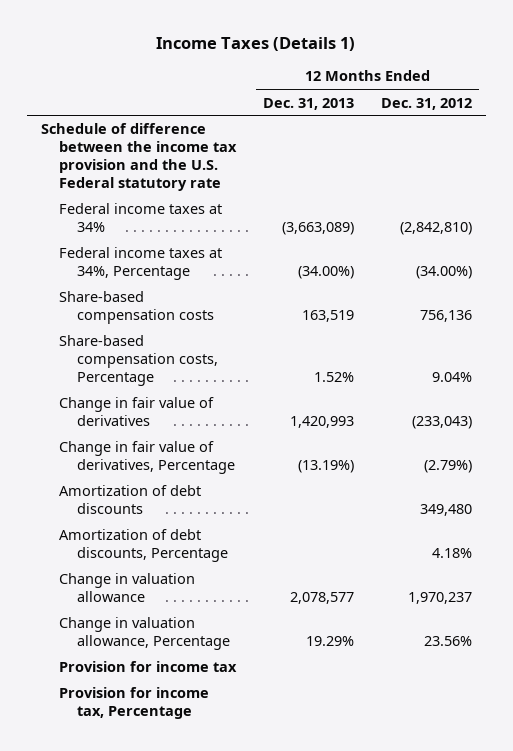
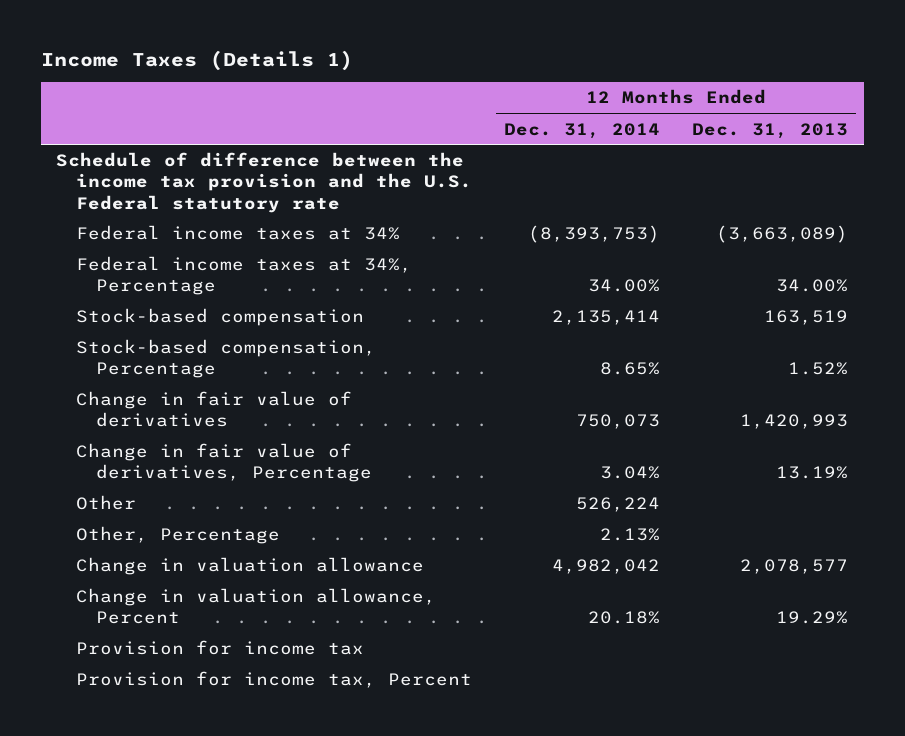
[381,97,473,110] Dec. 31, 2012 -> none
none -> [504,122,661,139] Dec. 31, 2014
[297,266,354,280] (34.00%) -> [776,279,849,293] 34.00%
[58,291,214,325] Share-based compensation costs -> [76,308,365,327] Stock-based compensation
[58,335,218,386] Share-based compensation costs, Percentage -> [76,339,377,379] Stock-based compensation, Percentage
[58,485,201,515] Amortization of debt discounts -> none
[58,529,228,563] Amortization of debt discounts, Percentage -> none
[297,460,354,474] (13.19%) -> [776,466,849,480] 13.19%
none -> [76,495,137,511] Other
none -> [76,526,281,545] Other, Percentage
[58,617,230,651] Change in valuation allowance, Percentage -> [76,588,437,625] Change in valuation allowance, Percent
[58,687,209,720] Provision for income tax, Percentage -> [76,671,473,689] Provision for income tax, Percent

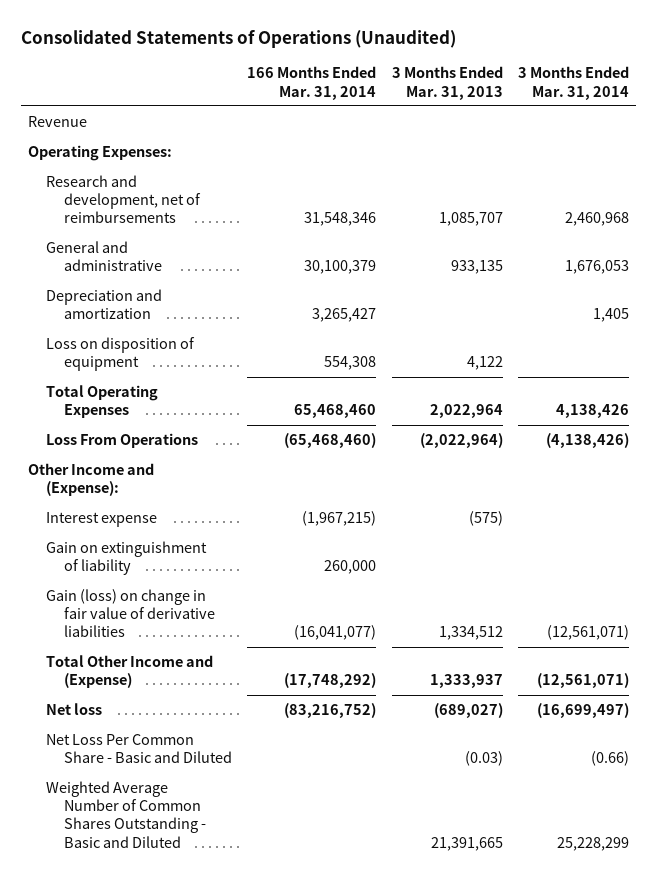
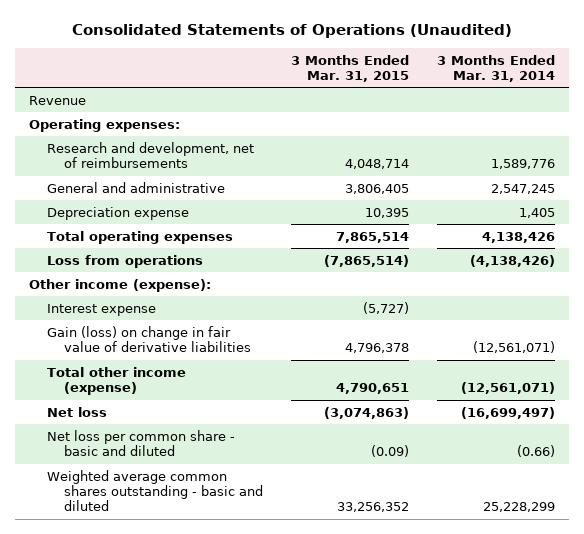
[247,66,377,100] 166 Months Ended Mar. 31, 2014 -> none
[391,66,503,100] 3 Months Ended Mar. 31, 2013 -> none
none -> [290,54,409,82] 3 Months Ended Mar. 31, 2015
[46,337,196,372] Loss on disposition of equipment -> none
[28,145,173,162] Operating Expenses: -> [29,118,181,132] Operating expenses:
[564,212,629,227] 2,460,968 -> [490,159,555,170] 1,589,776
[564,260,629,275] 1,676,053 -> [490,183,555,194] 2,547,245
[46,289,163,320] Depreciation and amortization -> [46,206,189,220] Depreciation expense
[46,385,159,419] Total Operating Expenses -> [46,230,233,244] Total operating expenses
[46,433,199,449] Loss From Operations -> [46,254,203,268] Loss from operations
[28,463,155,497] Other Income and (Expense): -> [29,278,212,292] Other income (expense):
[46,541,208,576] Gain on extinguishment of liability -> none
[46,655,214,689] Total Other Income and (Expense) -> [46,366,186,396] Total other income (expense)
[46,734,233,764] Net Loss Per Common Share - Basic and Diluted -> [46,429,235,457] Net loss per common share - basic and diluted
[46,781,207,848] Weighted Average Number of Common Shares Outstanding - Basic and Diluted -> [46,469,264,512] Weighted average common shares outstanding - basic and diluted

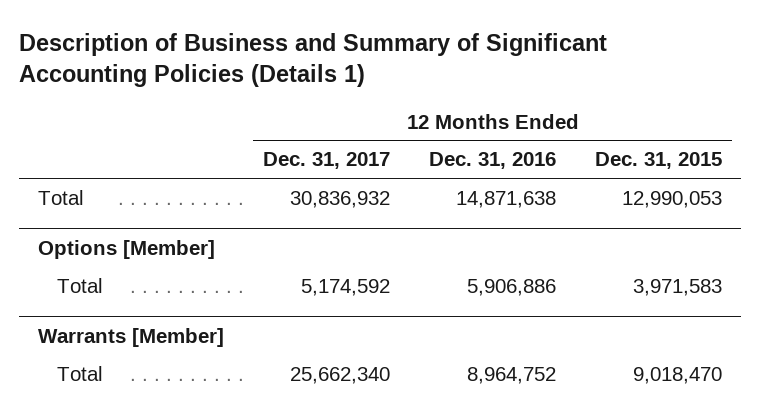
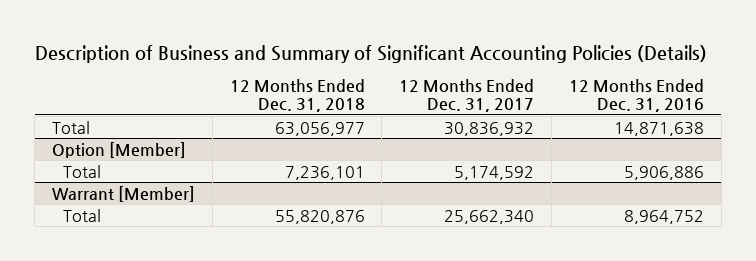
[18,32,607,88] Description of Business and Summary of Significant Accounting Policies (Details 1) -> [34,44,707,63] Description of Business and Summary of Significant Accounting Policies (Details)
[594,152,722,170] Dec. 31, 2015 -> none
none -> [229,79,365,113] 12 Months Ended Dec. 31, 2018
[38,239,216,259] Options [Member] -> [52,141,187,158] Option [Member]
[38,327,225,347] Warrants [Member] -> [52,185,196,202] Warrant [Member]

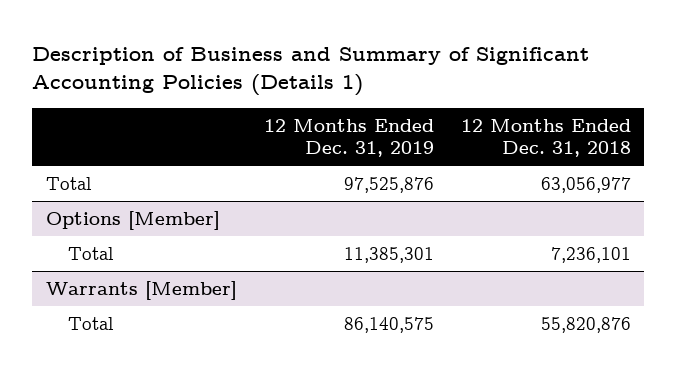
[34,44,707,63] Description of Business and Summary of Significant Accounting Policies (Details) -> [32,46,590,97] Description of Business and Summary of Significant Accounting Policies (Details 1)
[399,79,535,113] 12 Months Ended Dec. 31, 2017 -> none
[568,79,704,113] 12 Months Ended Dec. 31, 2016 -> none
none -> [263,118,434,158] 12 Months Ended Dec. 31, 2019
[52,141,187,158] Option [Member] -> [45,210,220,230] Options [Member]
[52,185,196,202] Warrant [Member] -> [45,280,237,300] Warrants [Member]

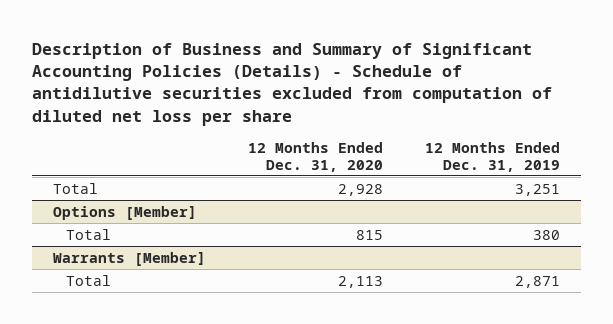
[32,46,590,97] Description of Business and Summary of Significant Accounting Policies (Details 1) -> [32,42,553,126] Description of Business and Summary of Significant Accounting Policies (Details) - Schedule of antidilutive securities excluded from computation of diluted net loss per share
[460,118,631,158] 12 Months Ended Dec. 31, 2018 -> none
none -> [248,141,384,172] 12 Months Ended Dec. 31, 2020
[343,176,434,193] 97,525,876 -> [515,183,561,196] 3,251
[343,246,434,263] 11,385,301 -> [533,229,561,240] 380
[343,316,434,333] 86,140,575 -> [515,275,561,288] 2,871

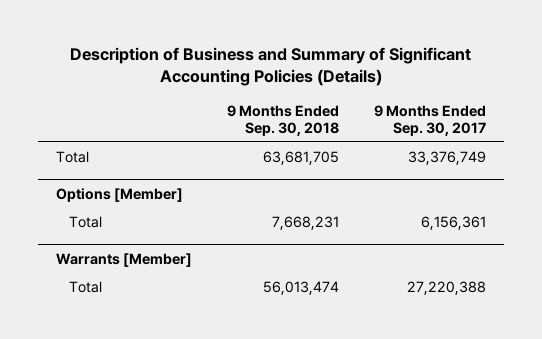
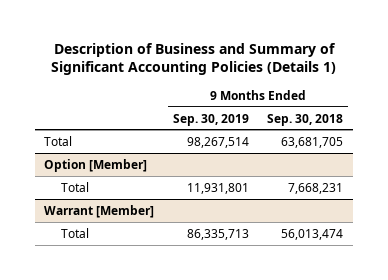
[69,47,471,87] Description of Business and Summary of Significant Accounting Policies (Details) -> [50,42,336,76] Description of Business and Summary of Significant Accounting Policies (Details 1)
[374,104,487,136] 9 Months Ended Sep. 30, 2017 -> none
none -> [172,113,249,126] Sep. 30, 2019
[55,187,183,202] Options [Member] -> [44,158,148,172] Option [Member]
[55,252,192,267] Warrants [Member] -> [44,204,155,218] Warrant [Member]

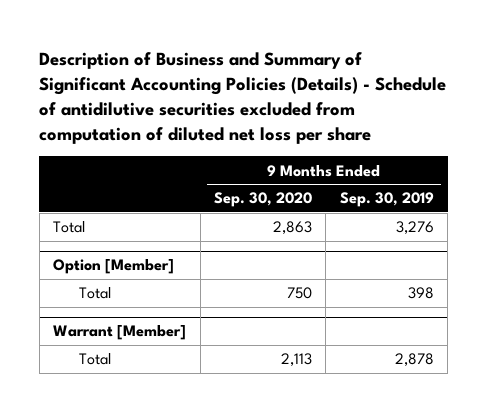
[50,42,336,76] Description of Business and Summary of Significant Accounting Policies (Details 1) -> [39,51,447,145] Description of Business and Summary of Significant Accounting Policies (Details) - Schedule of antidilutive securities excluded from computation of diluted net loss per share
[267,113,344,126] Sep. 30, 2018 -> none
none -> [214,192,313,208] Sep. 30, 2020
[186,136,249,148] 98,267,514 -> [395,221,434,235] 3,276
[186,182,249,194] 11,931,801 -> [407,287,434,300] 398
[186,228,249,240] 86,335,713 -> [394,353,434,367] 2,878

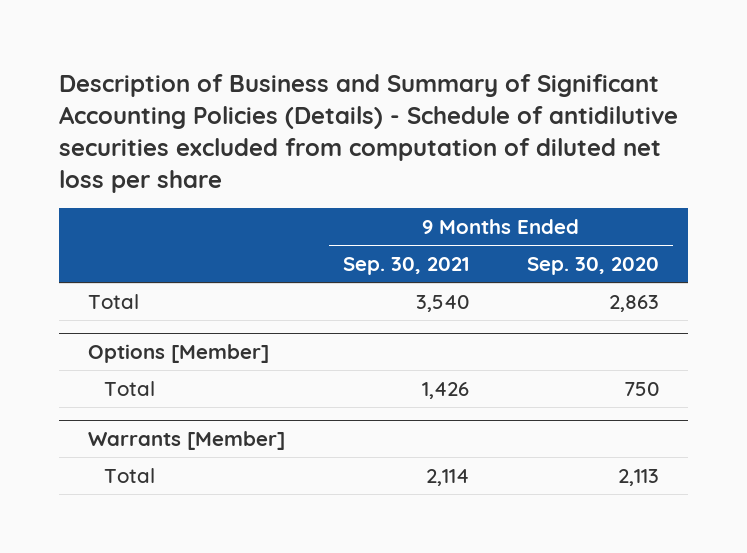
[339,192,434,208] Sep. 30, 2019 -> none
none -> [343,257,470,276] Sep. 30, 2021
[53,259,175,275] Option [Member] -> [88,344,270,364] Options [Member]
[53,325,187,341] Warrant [Member] -> [88,431,286,451] Warrants [Member]

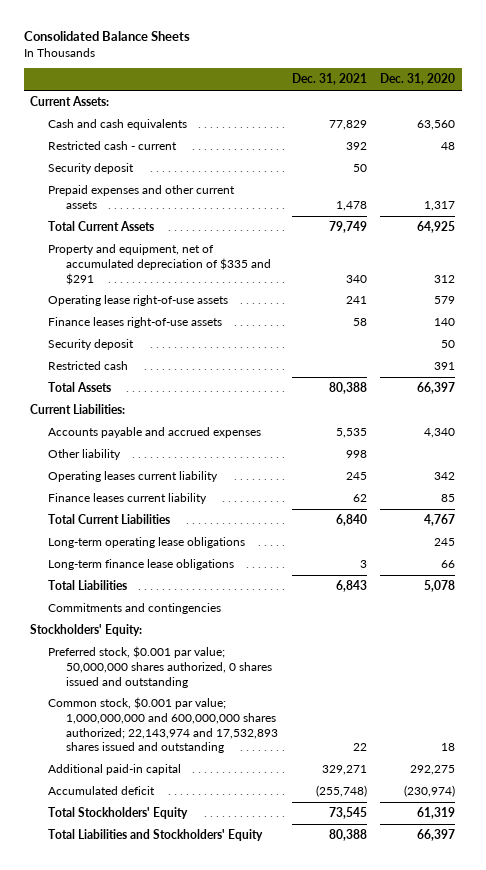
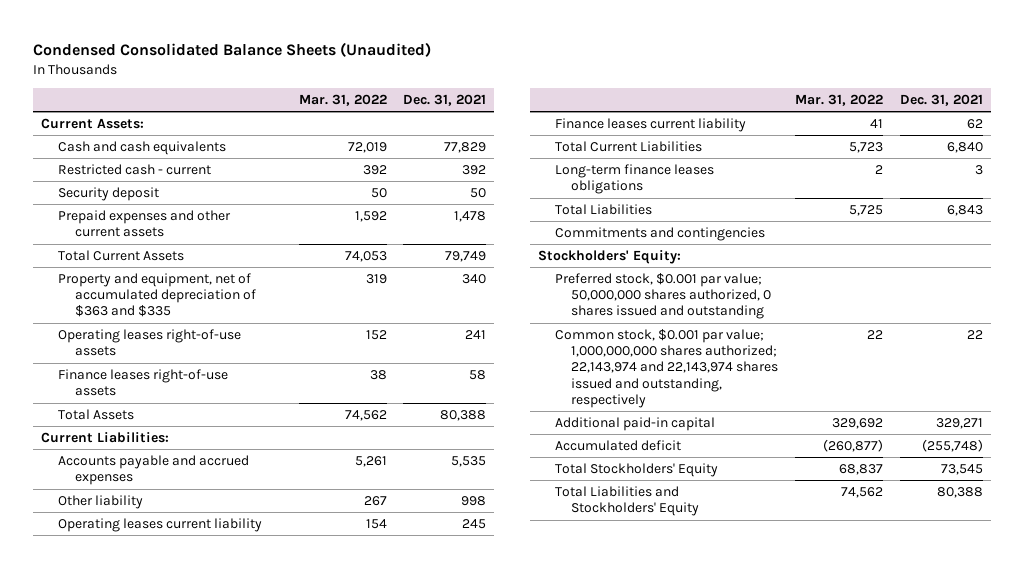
[23,31,190,42] Consolidated Balance Sheets -> [33,41,432,57] Condensed Consolidated Balance Sheets (Unaudited)
[380,73,456,86] Dec. 31, 2020 -> none
none -> [298,93,387,106] Mar. 31, 2022
[48,244,271,285] Property and equipment, net of accumulated depreciation of $335 and $291 -> [58,273,256,318] Property and equipment, net of accumulated depreciation of $363 and $335
[48,295,229,307] Operating lease right-of-use assets -> [58,329,242,357] Operating leases right-of-use assets
[48,339,135,351] Security deposit -> none
[48,361,129,371] Restricted cash -> none
[48,537,246,549] Long-term operating lease obligations -> none
[48,559,235,571] Long-term finance lease obligations -> [554,164,714,195] Long-term finance leases obligations
[48,697,278,754] Common stock, $0.001 par value; 1,000,000,000 and 600,000,000 shares authorized; 22,143,974 and 17,532,893 shares issued and outstanding -> [554,329,779,408] Common stock, $0.001 par value; 1,000,000,000 shares authorized; 22,143,974 and 22,143,974 shares issued and outstanding, respectively

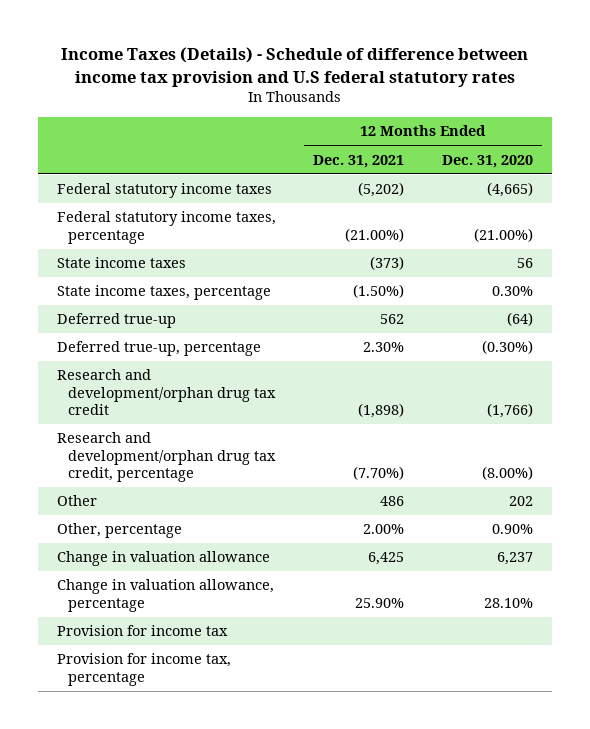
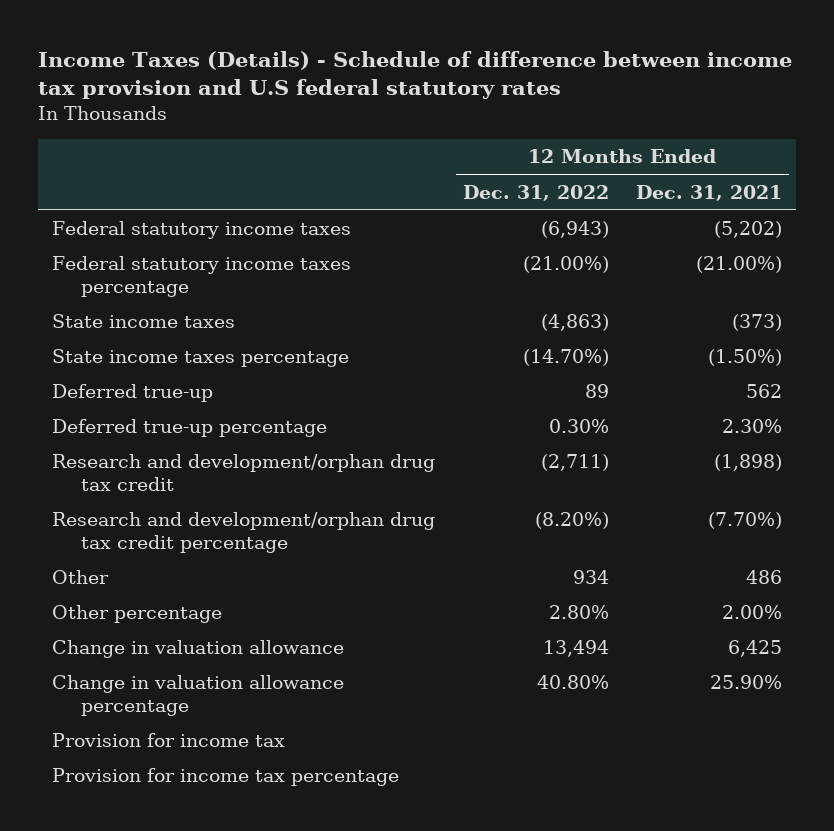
[441,154,533,168] Dec. 31, 2020 -> none
none -> [462,184,609,201] Dec. 31, 2022
[56,211,276,244] Federal statutory income taxes, percentage -> [52,256,352,298] Federal statutory income taxes percentage
[56,285,271,301] State income taxes, percentage -> [52,349,350,368] State income taxes percentage
[56,341,261,357] Deferred true-up, percentage -> [52,419,328,438] Deferred true-up percentage
[56,432,277,483] Research and development/orphan drug tax credit, percentage -> [52,512,436,554] Research and development/orphan drug tax credit percentage
[56,523,182,539] Other, percentage -> [52,605,223,624] Other percentage
[56,579,274,612] Change in valuation allowance, percentage -> [52,675,345,717] Change in valuation allowance percentage
[56,653,231,686] Provision for income tax, percentage -> [52,768,400,787] Provision for income tax percentage

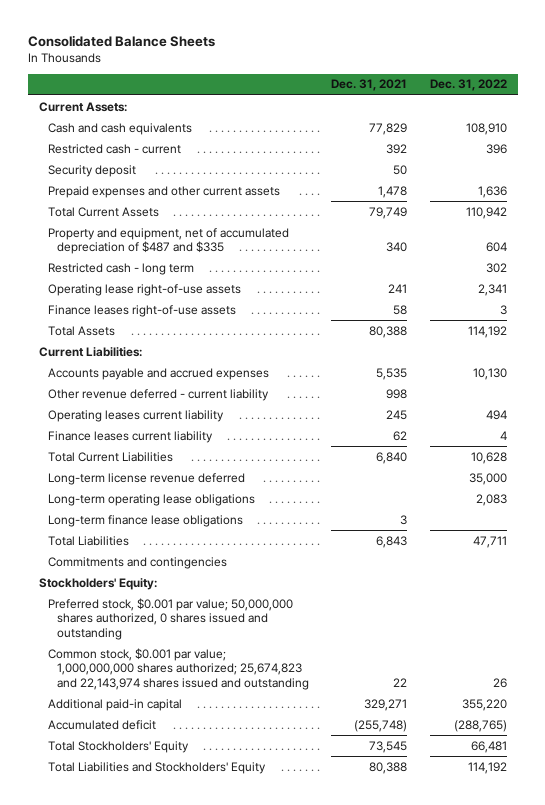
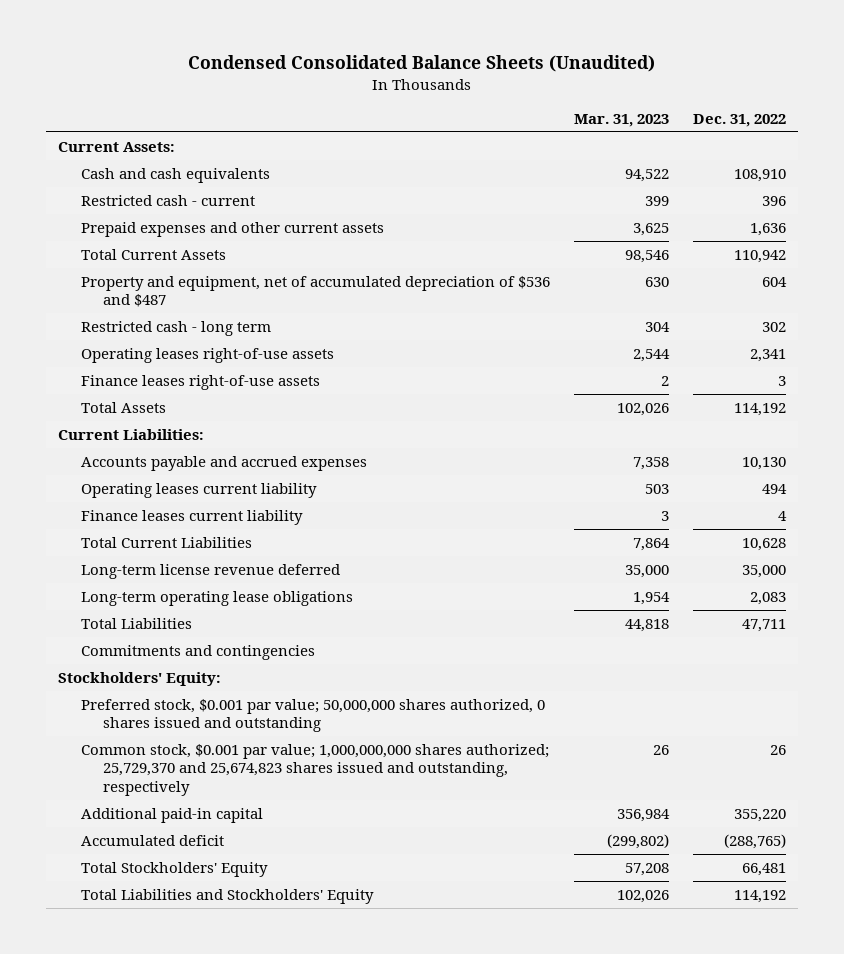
[27,34,215,47] Consolidated Balance Sheets -> [188,55,656,73] Condensed Consolidated Balance Sheets (Unaudited)
[331,79,408,92] Dec. 31, 2021 -> none
none -> [573,114,669,128] Mar. 31, 2023
[47,164,136,177] Security deposit -> none
[47,227,289,255] Property and equipment, net of accumulated depreciation of $487 and $335 -> [80,275,550,308] Property and equipment, net of accumulated depreciation of $536 and $487
[47,283,241,296] Operating lease right-of-use assets -> [80,347,334,363] Operating leases right-of-use assets
[47,388,269,401] Other revenue deferred - current liability -> none
[47,514,243,527] Long-term finance lease obligations -> none
[47,647,310,690] Common stock, $0.001 par value; 1,000,000,000 shares authorized; 25,674,823 and 22,143,974 shares issued and outstanding -> [80,743,549,796] Common stock, $0.001 par value; 1,000,000,000 shares authorized; 25,729,370 and 25,674,823 shares issued and outstanding, respectively

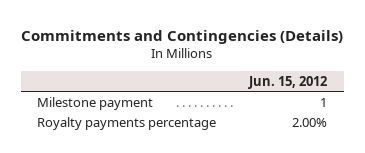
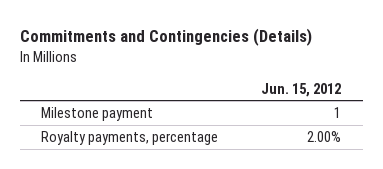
[37,116,217,130] Royalty payments percentage -> [41,131,219,146] Royalty payments, percentage

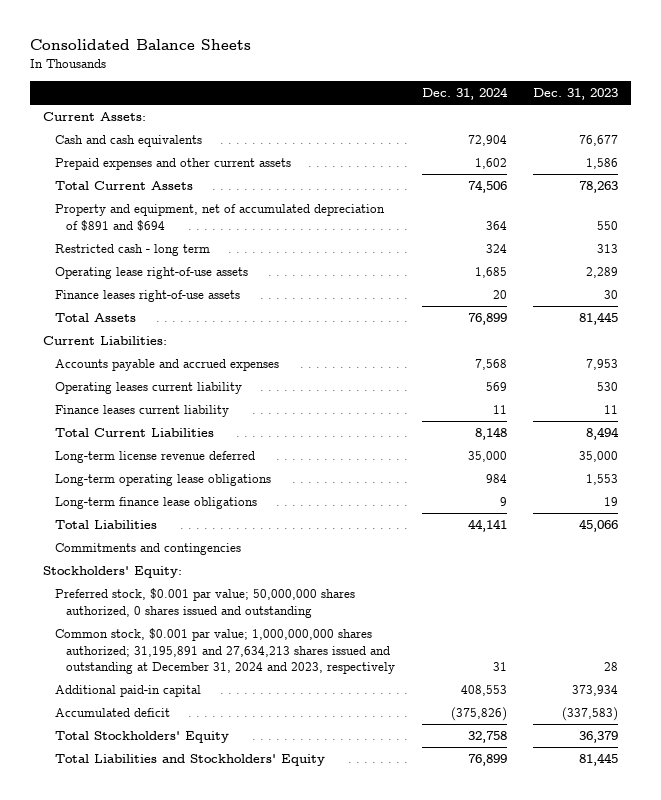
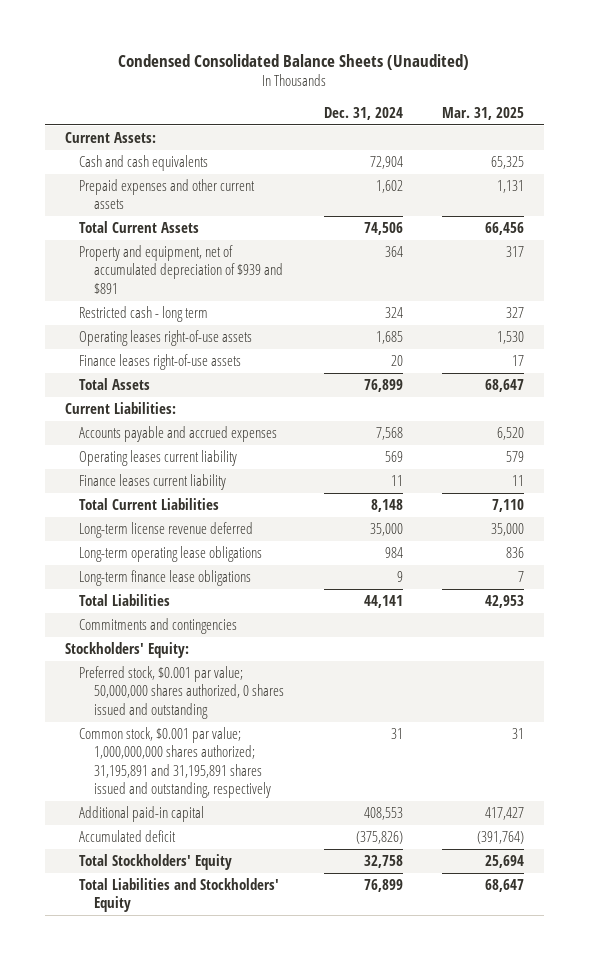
[29,39,251,51] Consolidated Balance Sheets -> [118,53,470,70] Condensed Consolidated Balance Sheets (Unaudited)
[532,88,618,101] Dec. 31, 2023 -> none
none -> [442,106,525,120] Mar. 31, 2025
[54,204,385,231] Property and equipment, net of accumulated depreciation of $891 and $694 -> [79,245,283,294] Property and equipment, net of accumulated depreciation of $939 and $891
[54,267,248,280] Operating lease right-of-use assets -> [79,330,253,347] Operating leases right-of-use assets
[54,628,396,675] Common stock, $0.001 par value; 1,000,000,000 shares authorized; 31,195,891 and 27,634,213 shares issued and outstanding at December 31, 2024 and 2023, respectively -> [79,727,271,799] Common stock, $0.001 par value; 1,000,000,000 shares authorized; 31,195,891 and 31,195,891 shares issued and outstanding, respectively

